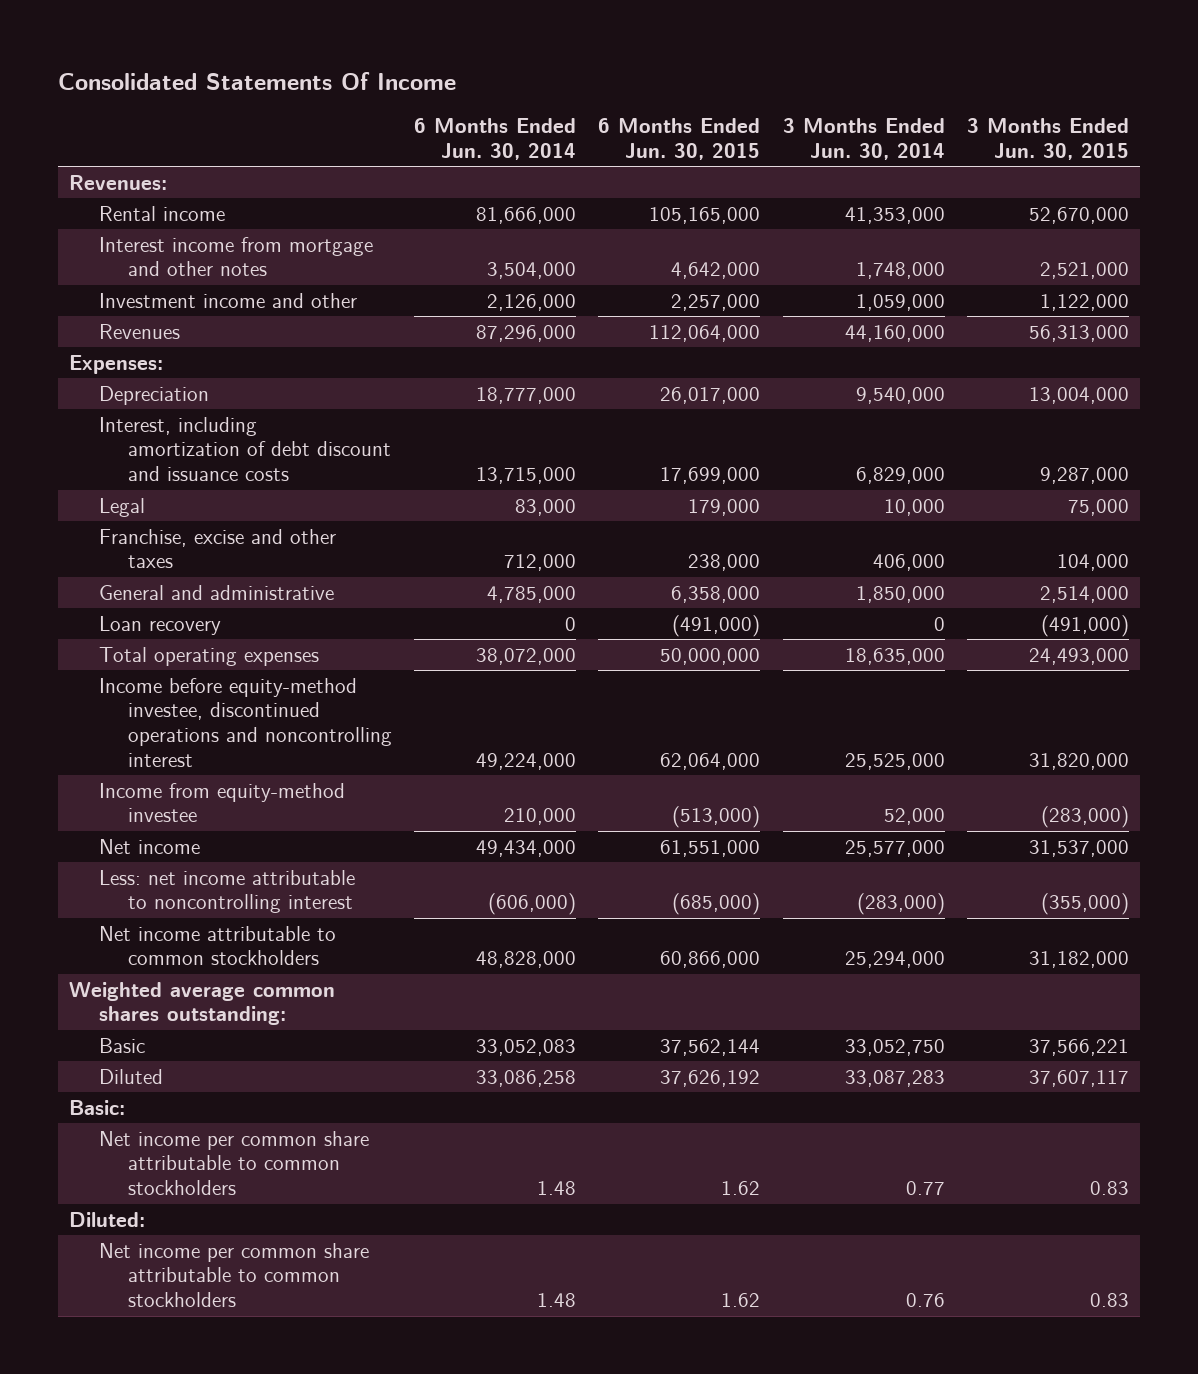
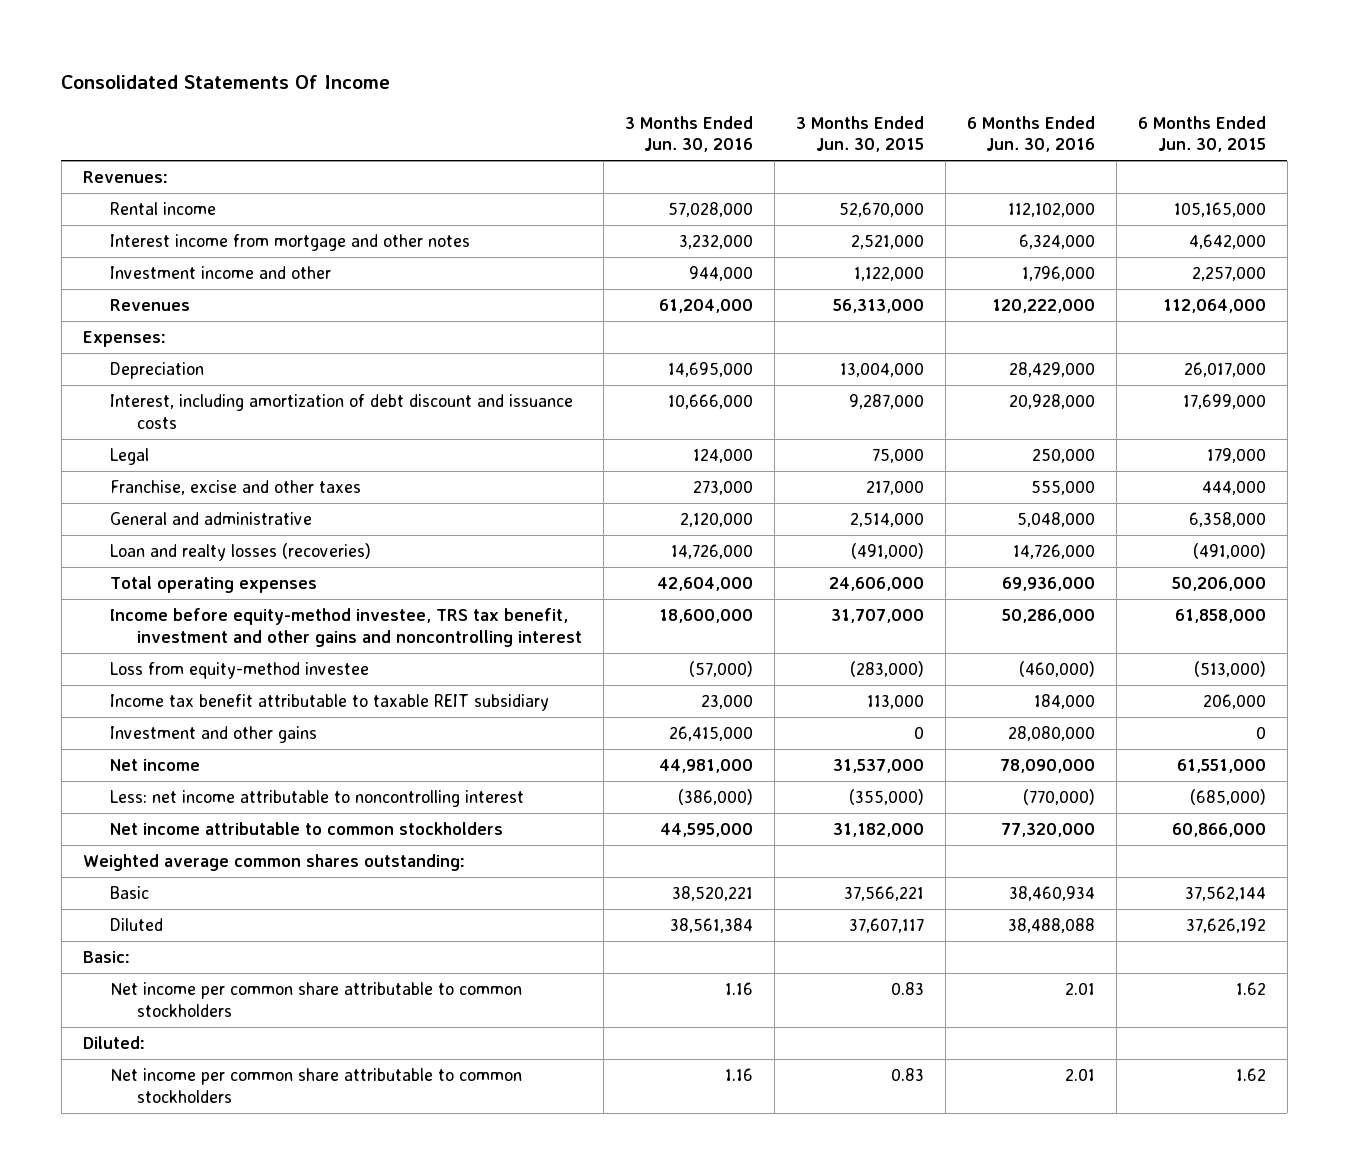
[414,117,577,160] 6 Months Ended Jun. 30, 2014 -> none
[782,117,945,160] 3 Months Ended Jun. 30, 2014 -> none
none -> [624,115,753,153] 3 Months Ended Jun. 30, 2016
none -> [966,115,1095,153] 6 Months Ended Jun. 30, 2016
[688,554,761,572] 238,000 -> [1201,479,1266,495] 444,000
[1056,554,1129,572] 104,000 -> [865,479,924,495] 217,000
[98,615,221,635] Loan recovery -> [109,542,371,561] Loan and realty losses (recoveries)
[660,647,761,665] 50,000,000 -> [1171,576,1266,591] 50,206,000
[1028,647,1129,665] 24,493,000 -> [828,576,924,591] 24,606,000
[98,677,392,768] Income before equity-method investee, discontinued operations and noncontrolling interest -> [109,607,582,647] Income before equity-method investee, TRS tax benefit, investment and other gains and noncontrolling interest
[660,753,761,771] 62,064,000 -> [1174,608,1266,623] 61,858,000
[1028,753,1129,771] 31,820,000 -> [830,608,924,623] 31,707,000
[98,782,345,823] Income from equity-method investee -> [109,661,369,679] Loss from equity-method investee
none -> [109,693,549,711] Income tax benefit attributable to taxable REIT subsidiary
none -> [109,725,317,743] Investment and other gains

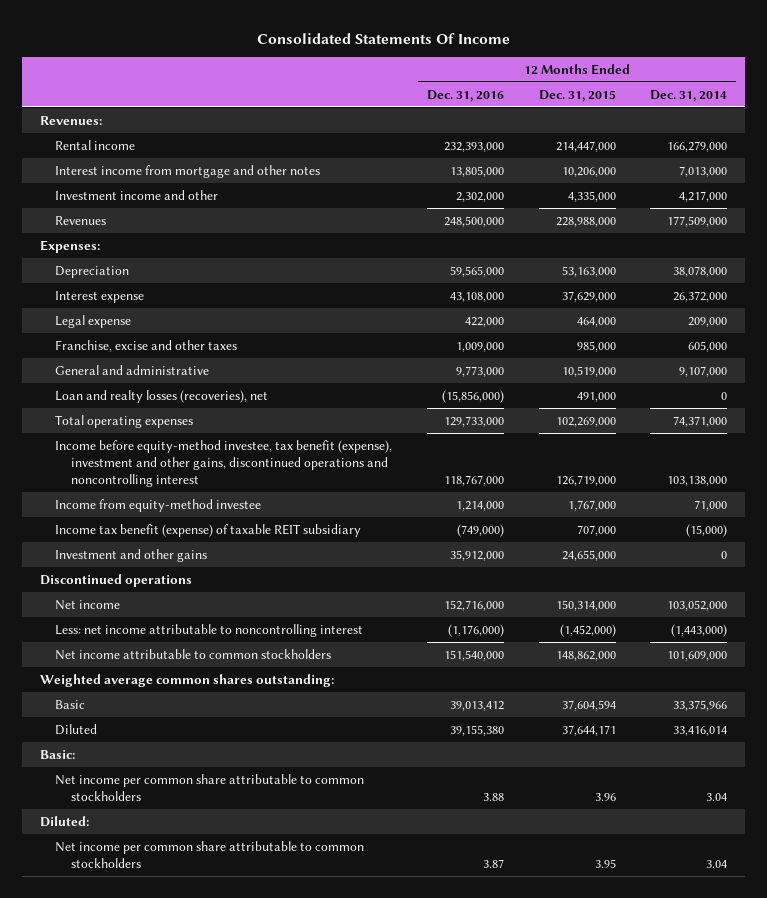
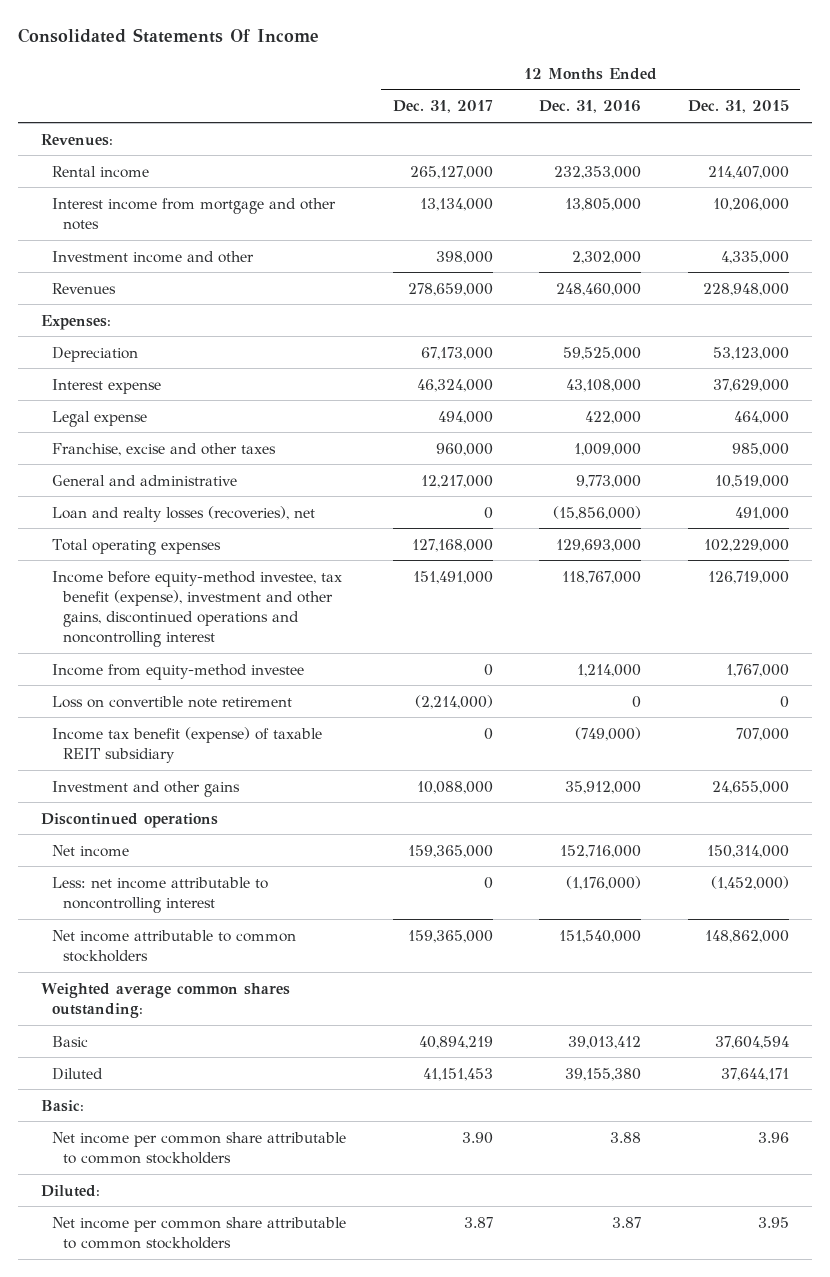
[650,89,728,102] Dec. 31, 2014 -> none
none -> [392,100,493,114] Dec. 31, 2017
[444,141,505,152] 232,393,000 -> [554,165,642,179] 232,353,000
[555,140,616,152] 214,447,000 -> [707,165,789,179] 214,407,000
[444,215,505,227] 248,500,000 -> [556,282,642,296] 248,460,000
[555,216,616,227] 228,988,000 -> [702,282,789,296] 228,948,000
[450,265,505,277] 59,565,000 -> [563,346,642,360] 59,525,000
[561,265,616,277] 53,163,000 -> [712,346,789,360] 53,123,000
[444,415,505,427] 129,733,000 -> [556,538,642,552] 129,693,000
[555,416,616,427] 102,269,000 -> [703,538,789,552] 102,229,000
none -> [52,695,293,708] Loss on convertible note retirement

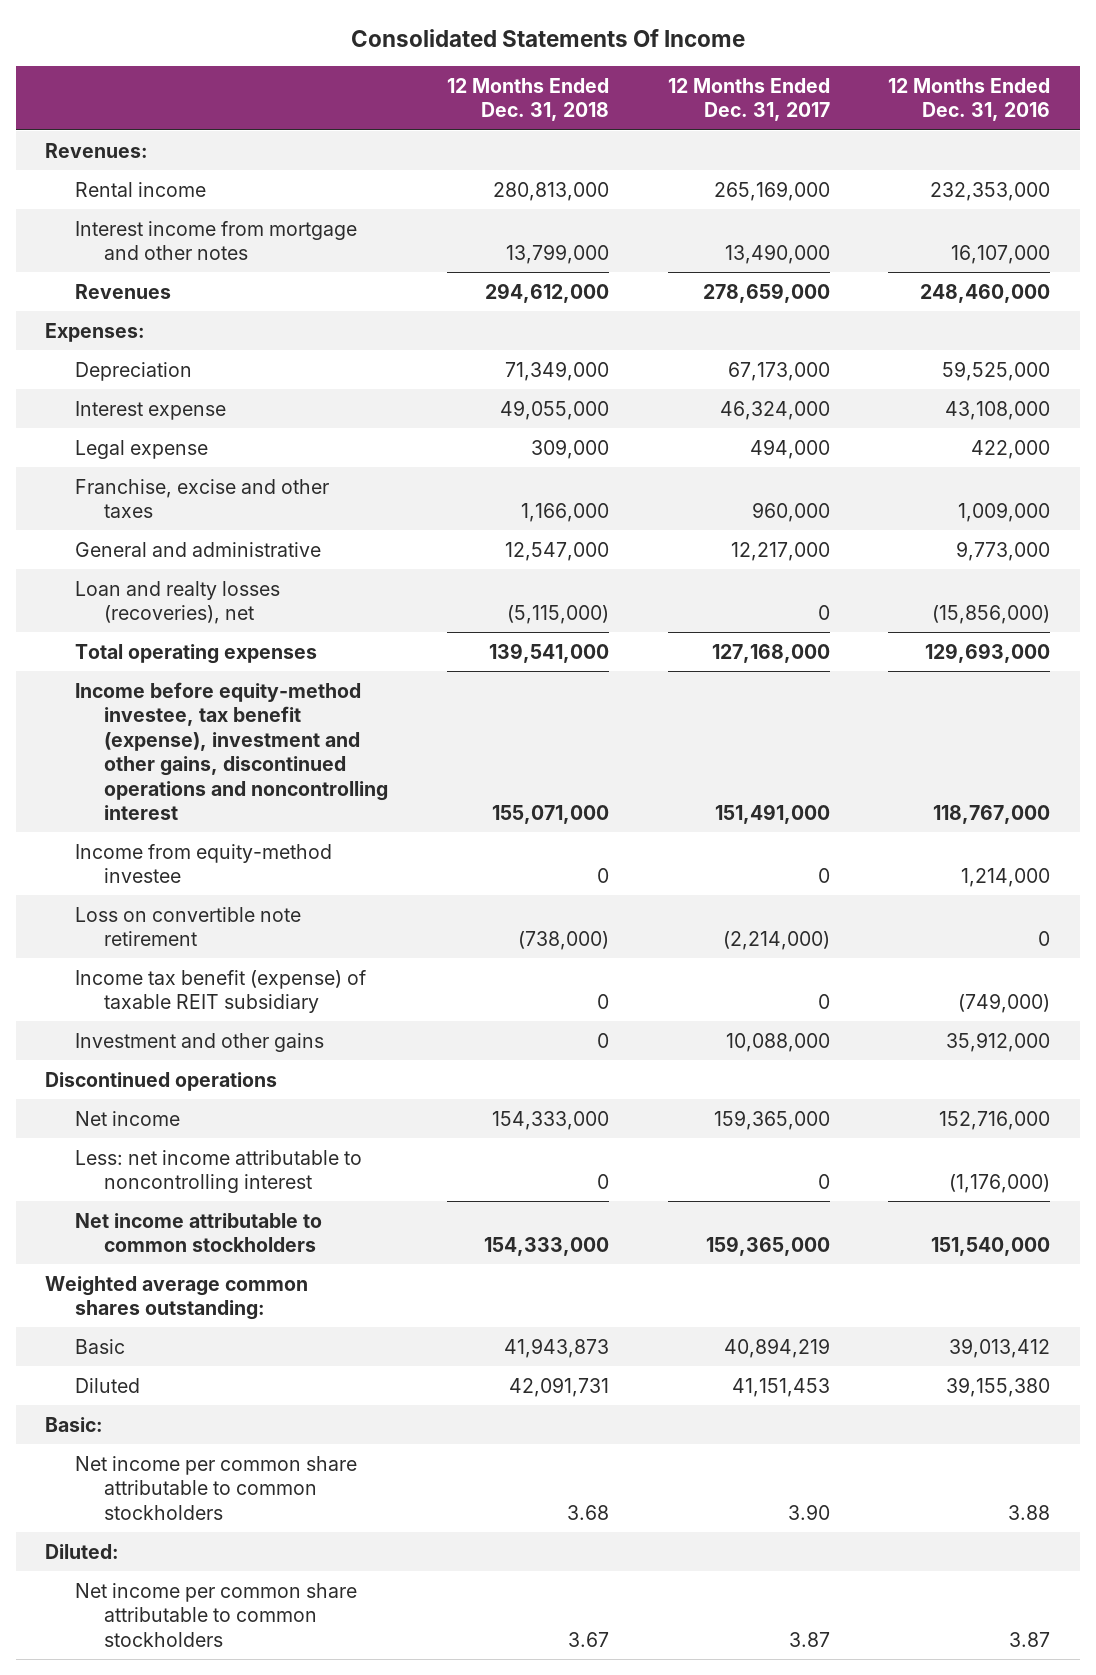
[687,100,789,114] Dec. 31, 2015 -> none
none -> [446,77,609,122] 12 Months Ended Dec. 31, 2018
[52,250,255,263] Investment income and other -> none
[409,165,493,179] 265,127,000 -> [713,180,830,201] 265,169,000
[419,197,493,211] 13,134,000 -> [724,244,830,265] 13,490,000
[565,197,642,211] 13,805,000 -> [951,245,1051,265] 16,107,000

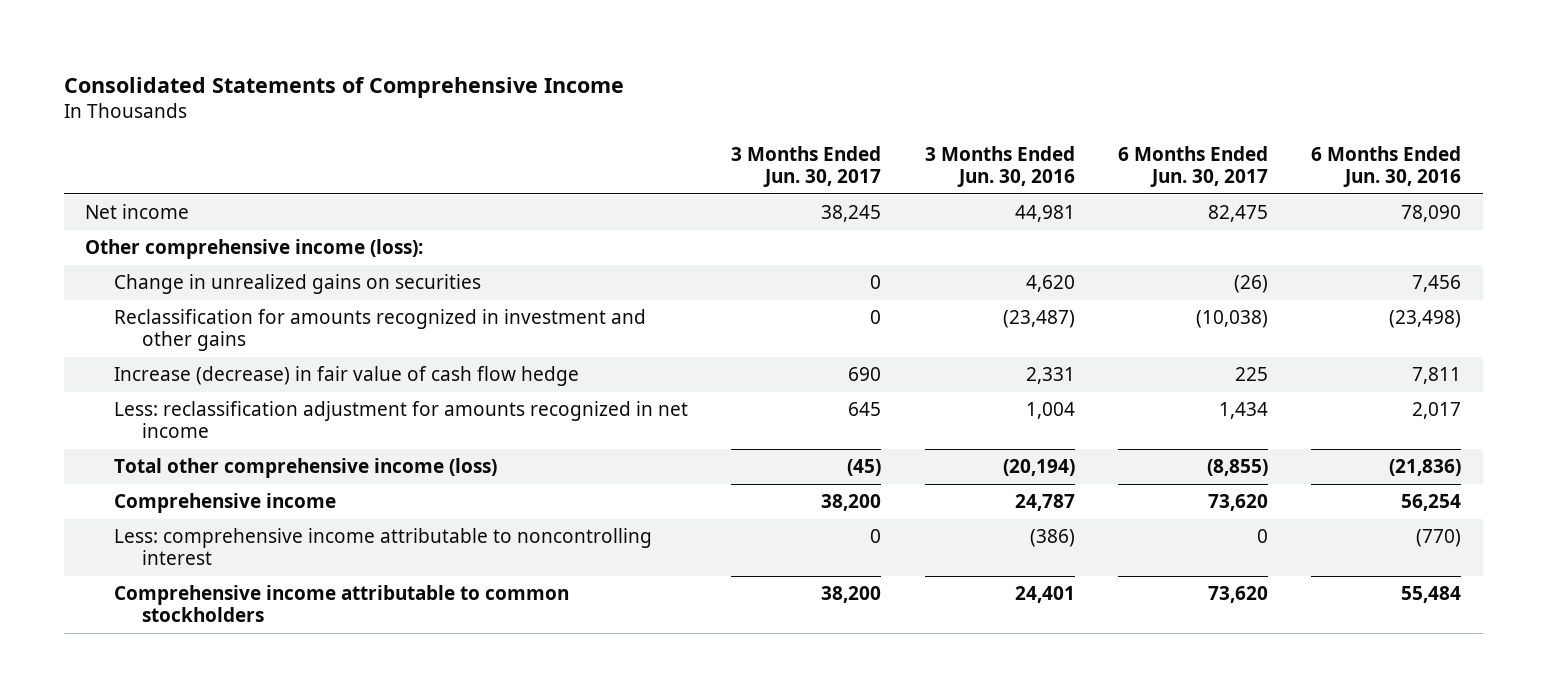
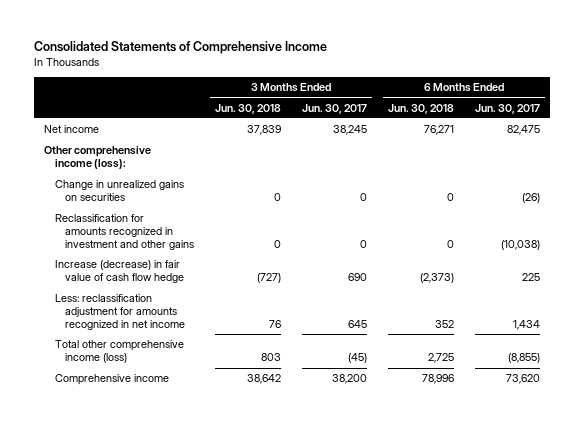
[924,145,1075,188] 3 Months Ended Jun. 30, 2016 -> none
[1311,145,1462,188] 6 Months Ended Jun. 30, 2016 -> none
none -> [214,103,281,114] Jun. 30, 2018
none -> [387,103,454,114] Jun. 30, 2018
[113,528,652,566] Less: comprehensive income attributable to noncontrolling interest -> none
[113,585,569,623] Comprehensive income attributable to common stockholders -> none

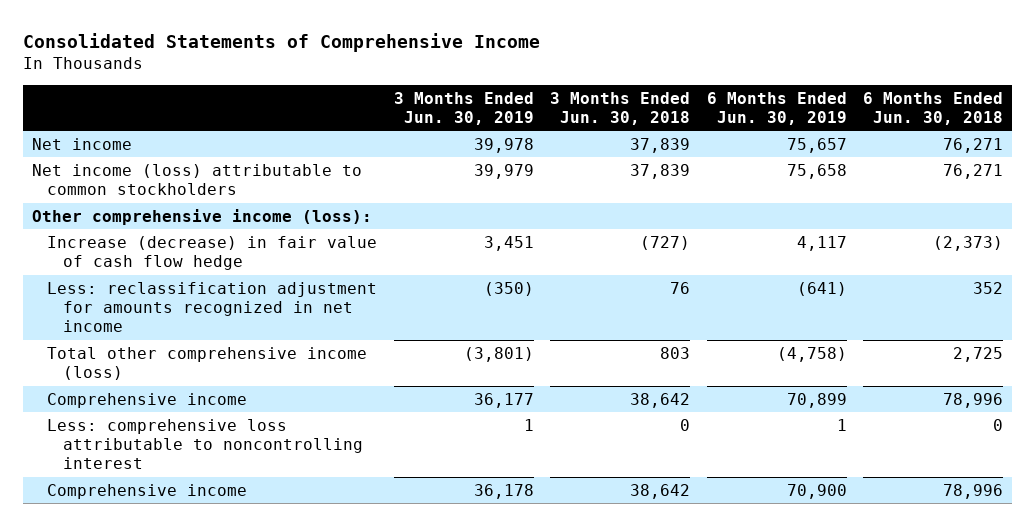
[301,103,367,114] Jun. 30, 2017 -> none
[474,103,540,114] Jun. 30, 2017 -> none
none -> [393,91,534,125] 3 Months Ended Jun. 30, 2019
none -> [706,91,847,125] 6 Months Ended Jun. 30, 2019
none -> [31,163,362,196] Net income (loss) attributable to common stockholders
[54,180,184,202] Change in unrealized gains on securities -> none
[54,214,194,251] Reclassification for amounts recognized in investment and other gains -> none
none -> [47,418,364,470] Less: comprehensive loss attributable to noncontrolling interest
none -> [47,483,248,499] Comprehensive income

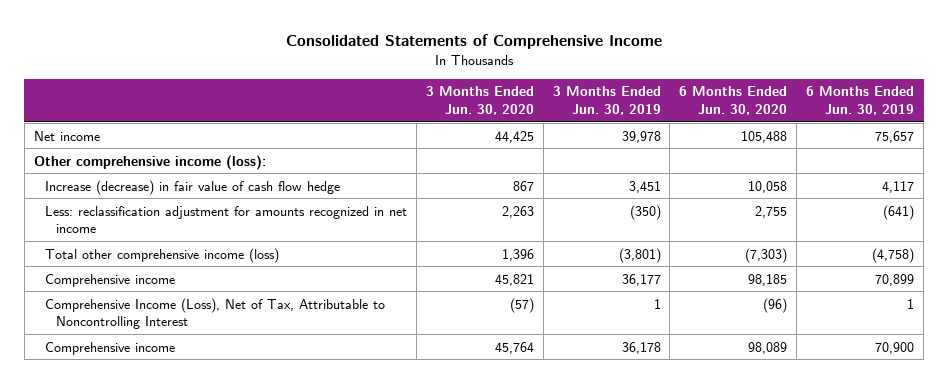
[550,91,691,125] 3 Months Ended Jun. 30, 2018 -> none
[863,91,1004,125] 6 Months Ended Jun. 30, 2018 -> none
none -> [425,86,534,115] 3 Months Ended Jun. 30, 2020
none -> [679,86,788,115] 6 Months Ended Jun. 30, 2020
[31,163,362,196] Net income (loss) attributable to common stockholders -> none
[47,418,364,470] Less: comprehensive loss attributable to noncontrolling interest -> [44,297,385,330] Comprehensive Income (Loss), Net of Tax, Attributable to Noncontrolling Interest

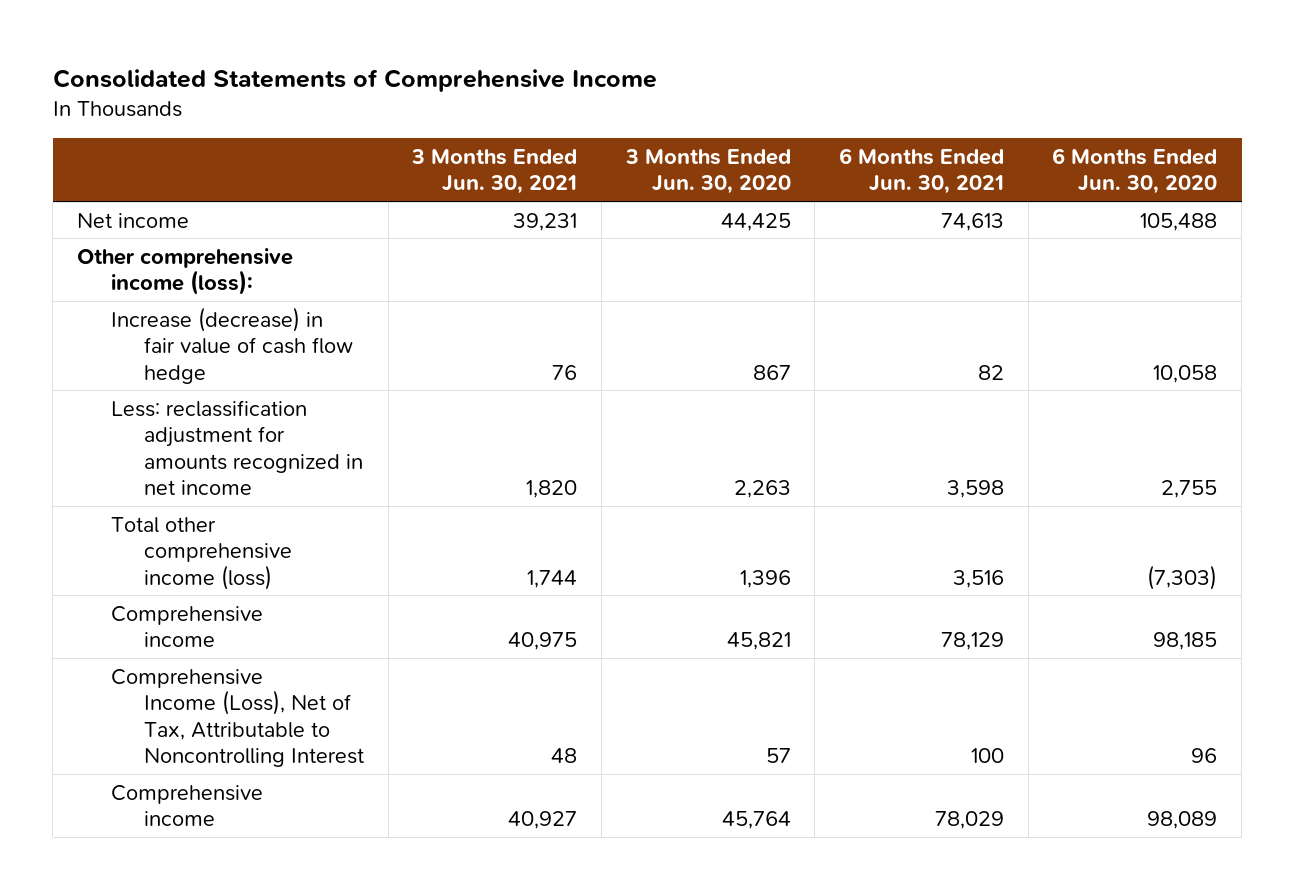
[552,86,661,115] 3 Months Ended Jun. 30, 2019 -> none
[806,86,915,115] 6 Months Ended Jun. 30, 2019 -> none
none -> [411,148,578,195] 3 Months Ended Jun. 30, 2021
none -> [839,147,1005,195] 6 Months Ended Jun. 30, 2021
[509,297,534,313] (57) -> [765,748,791,764] 57
[763,297,788,313] (96) -> [1191,748,1218,764] 96

